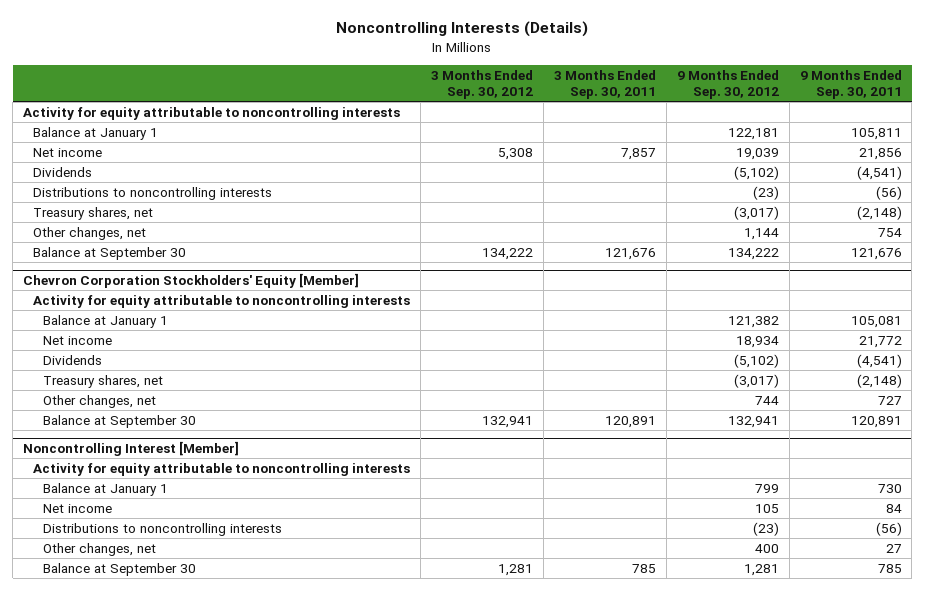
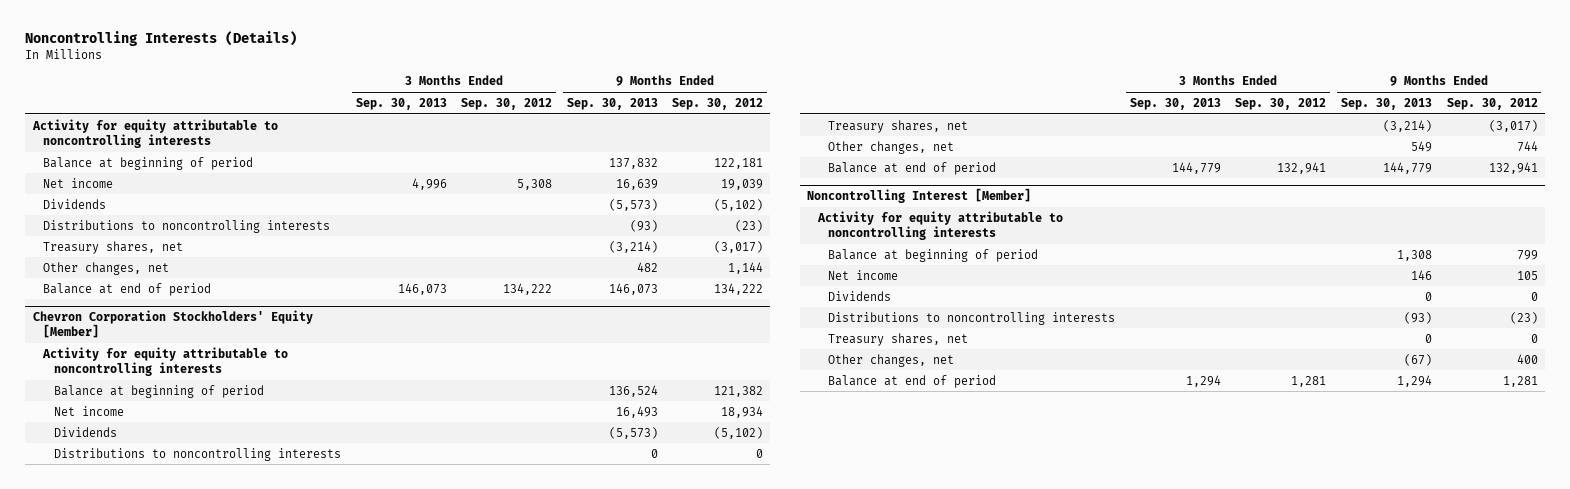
[553,69,656,100] 3 Months Ended Sep. 30, 2011 -> none
[799,69,902,100] 9 Months Ended Sep. 30, 2011 -> none
none -> [355,97,447,110] Sep. 30, 2013
none -> [566,97,658,110] Sep. 30, 2013
[33,126,159,140] Balance at January 1 -> [43,156,254,170] Balance at beginning of period
[33,246,187,260] Balance at September 30 -> [43,282,212,296] Balance at end of period
[43,314,169,328] Balance at January 1 -> [53,384,264,398] Balance at beginning of period
none -> [53,447,341,461] Distributions to noncontrolling interests
[43,414,197,428] Balance at September 30 -> [828,161,997,175] Balance at end of period
[43,482,169,496] Balance at January 1 -> [828,248,1039,262] Balance at beginning of period
none -> [828,290,892,301] Dividends
none -> [828,332,969,346] Treasury shares, net
[43,562,197,576] Balance at September 30 -> [828,374,997,388] Balance at end of period

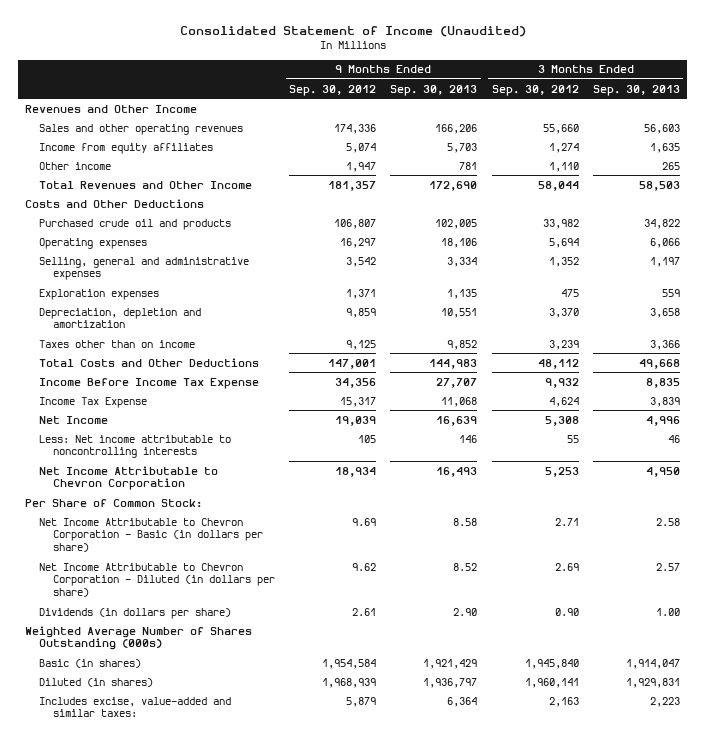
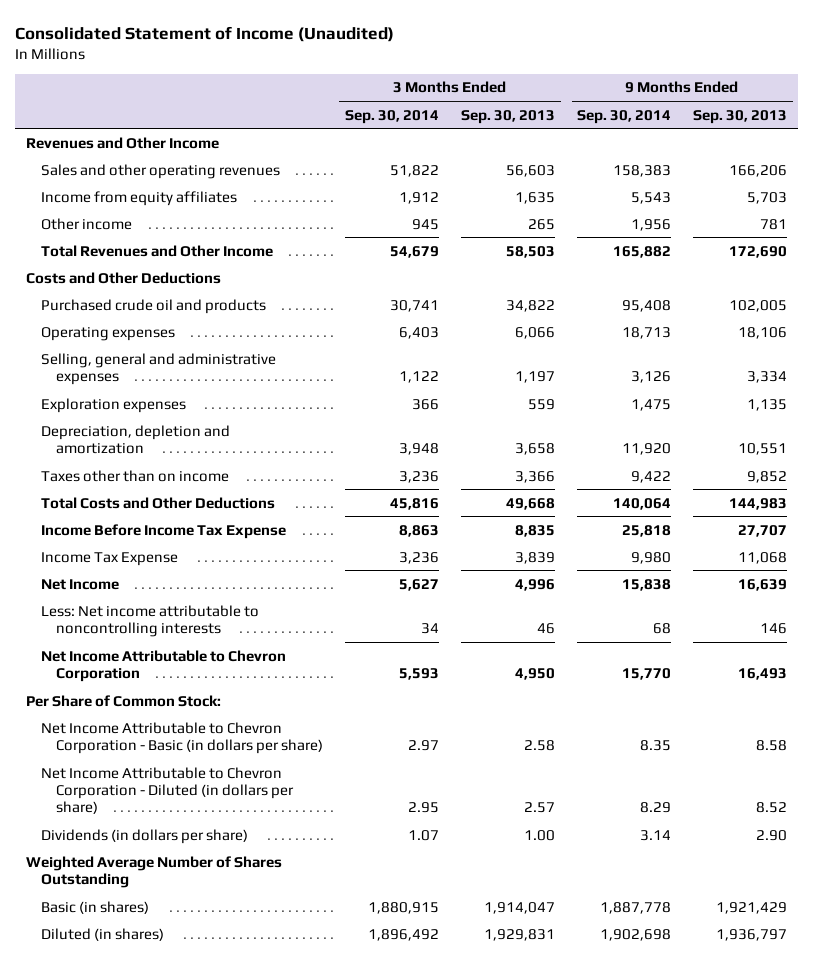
[289,84,377,96] Sep. 30, 2012 -> none
[491,84,579,96] Sep. 30, 2012 -> none
none -> [344,109,439,124] Sep. 30, 2014
none -> [577,109,672,124] Sep. 30, 2014
[25,625,253,651] Weighted Average Number of Shares Outstanding (000s) -> [26,855,283,888] Weighted Average Number of Shares Outstanding
[39,696,232,718] Includes excise, value-added and similar taxes: -> none

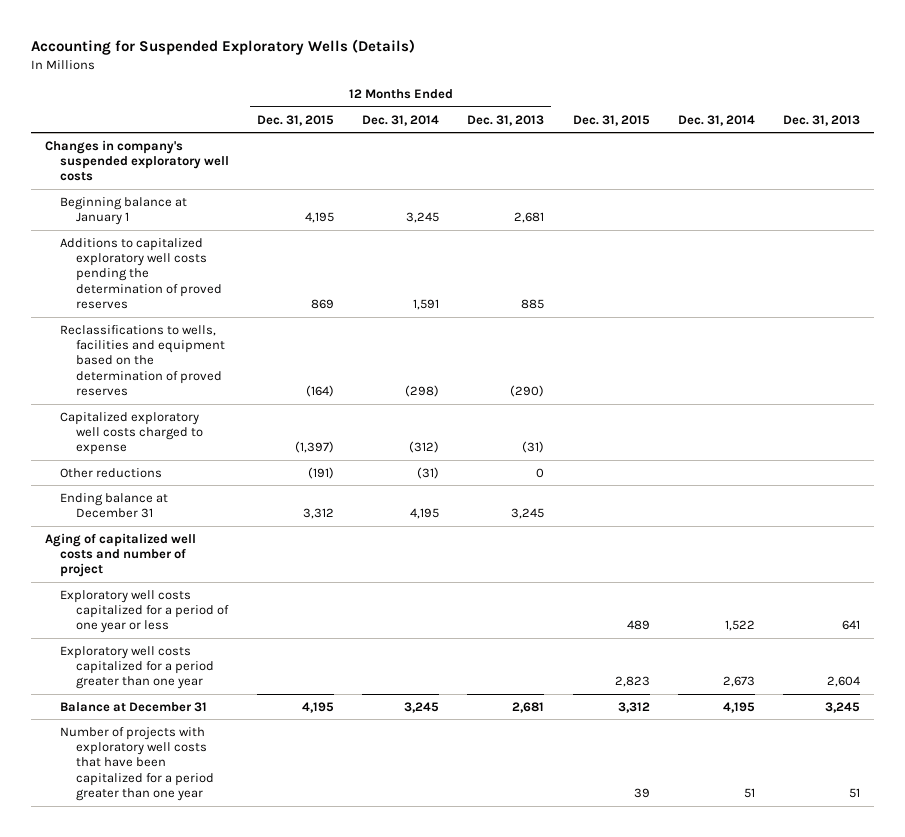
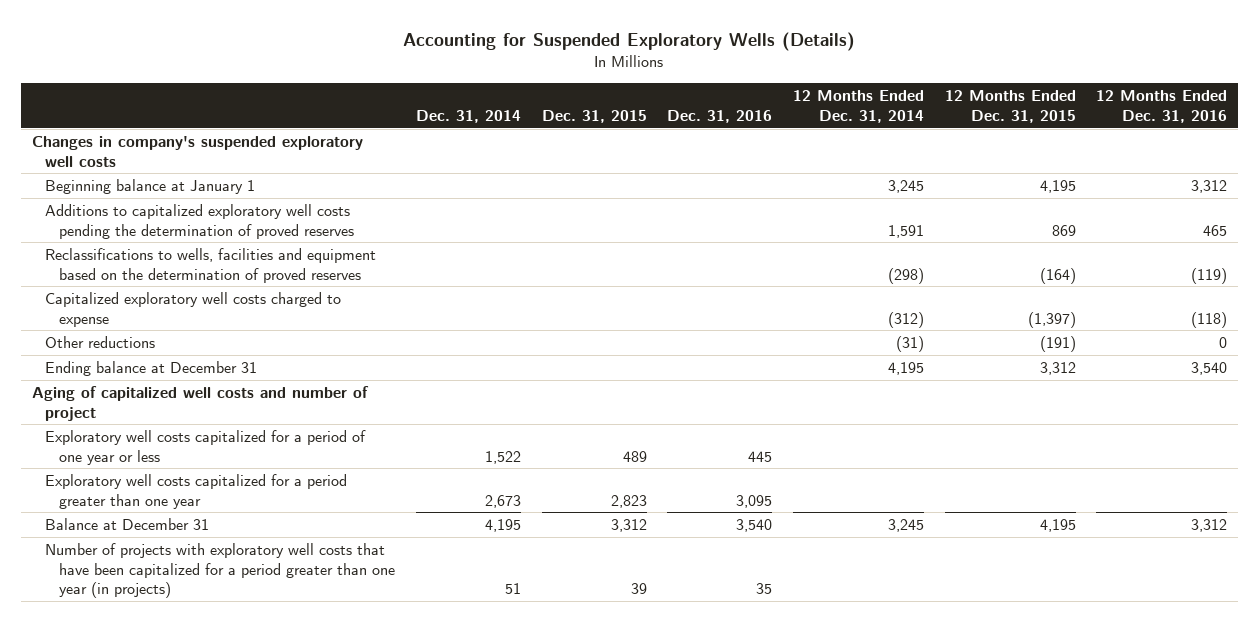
[467,114,545,126] Dec. 31, 2013 -> none
[782,114,860,126] Dec. 31, 2013 -> none
none -> [667,109,773,123] Dec. 31, 2016
none -> [1096,90,1228,123] 12 Months Ended Dec. 31, 2016
[60,726,214,802] Number of projects with exploratory well costs that have been capitalized for a period greater than one year -> [45,543,396,599] Number of projects with exploratory well costs that have been capitalized for a period greater than one year (in projects)

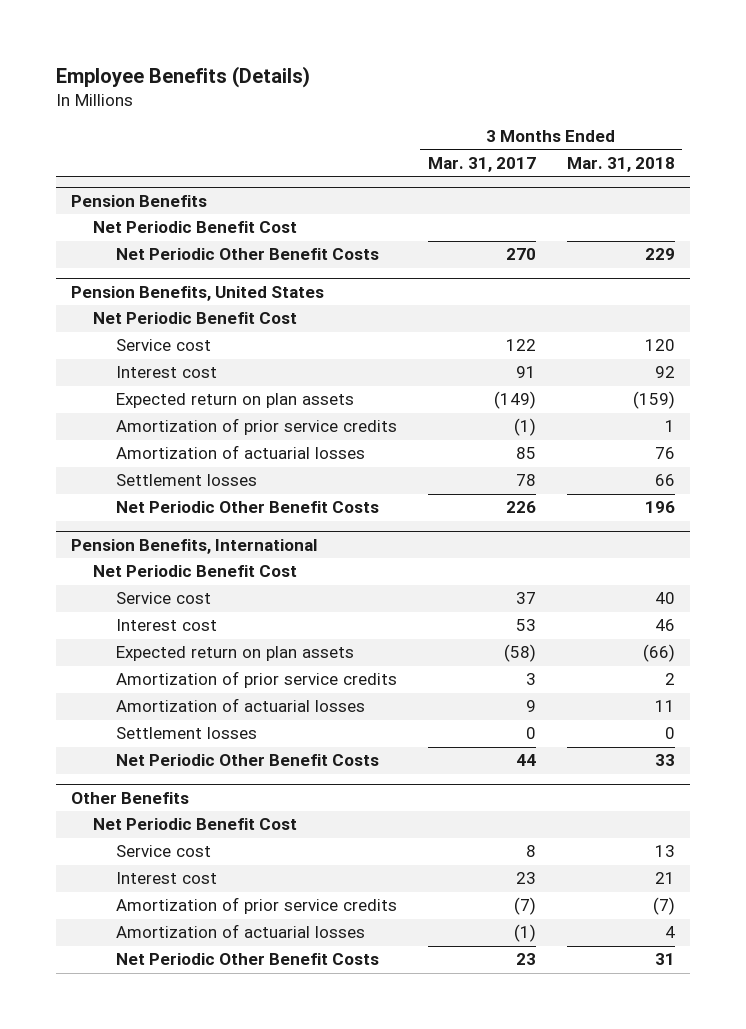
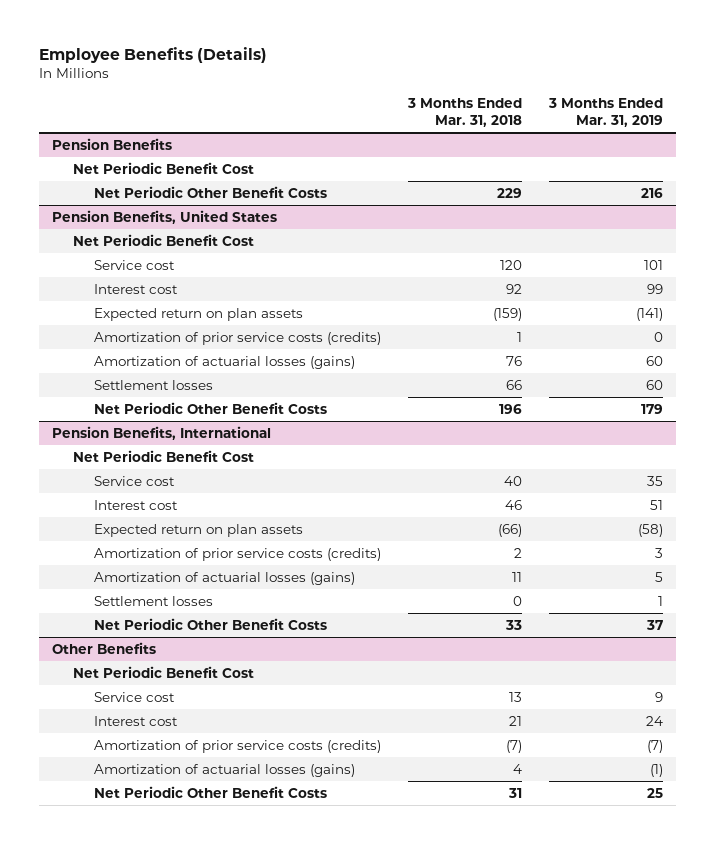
[427,157,536,173] Mar. 31, 2017 -> none
none -> [547,98,663,128] 3 Months Ended Mar. 31, 2019
[115,418,397,436] Amortization of prior service credits -> [93,331,381,345] Amortization of prior service costs (credits)
[115,445,365,460] Amortization of actuarial losses -> [93,355,355,369] Amortization of actuarial losses (gains)
[115,671,397,689] Amortization of prior service credits -> [93,547,381,561] Amortization of prior service costs (credits)
[115,698,365,713] Amortization of actuarial losses -> [93,571,355,585] Amortization of actuarial losses (gains)
[115,897,397,915] Amortization of prior service credits -> [93,739,381,753] Amortization of prior service costs (credits)
[115,924,365,939] Amortization of actuarial losses -> [93,763,355,777] Amortization of actuarial losses (gains)

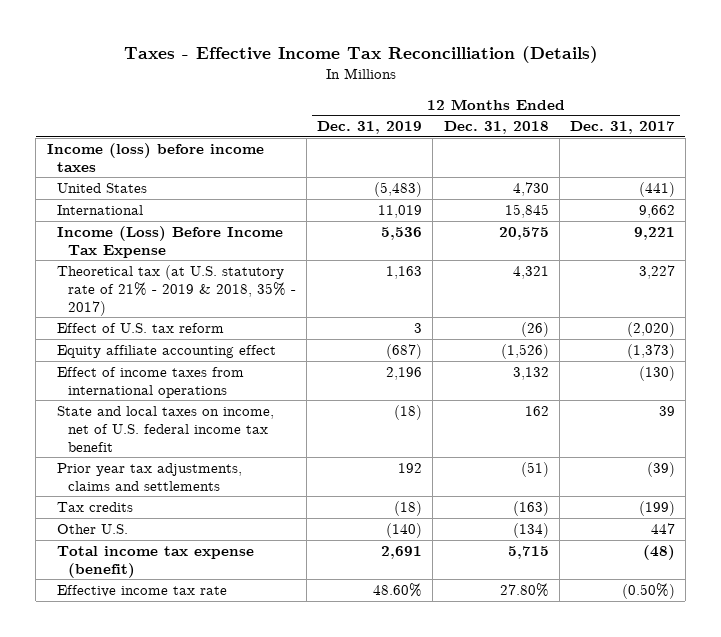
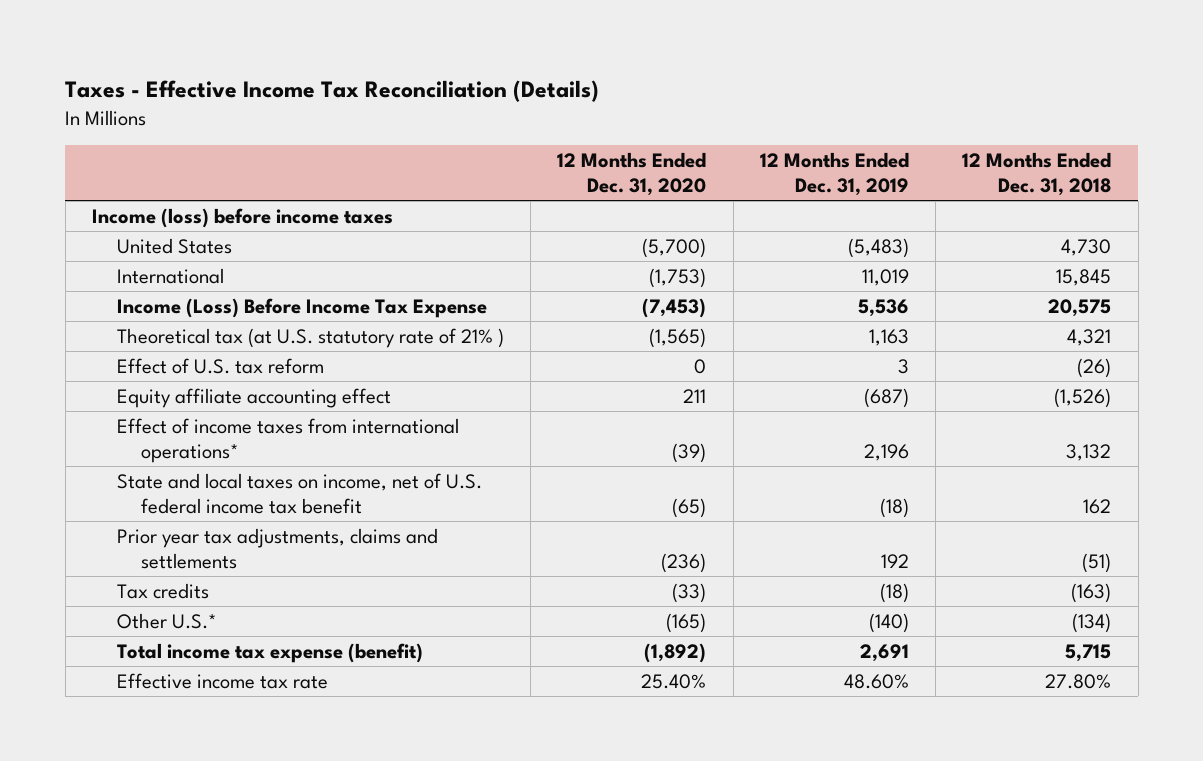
[123,45,598,63] Taxes - Effective Income Tax Reconcilliation (Details) -> [65,80,600,103] Taxes - Effective Income Tax Reconciliation (Details)
[569,121,675,135] Dec. 31, 2017 -> none
none -> [557,151,707,196] 12 Months Ended Dec. 31, 2020
[57,264,297,316] Theoretical tax (at U.S. statutory rate of 21% - 2019 & 2018, 35% - 2017) -> [116,327,504,348] Theoretical tax (at U.S. statutory rate of 21% )
[57,366,245,398] Effect of income taxes from international operations -> [116,417,459,463] Effect of income taxes from international operations*
[57,523,129,534] Other U.S. -> [116,612,217,629] Other U.S.*

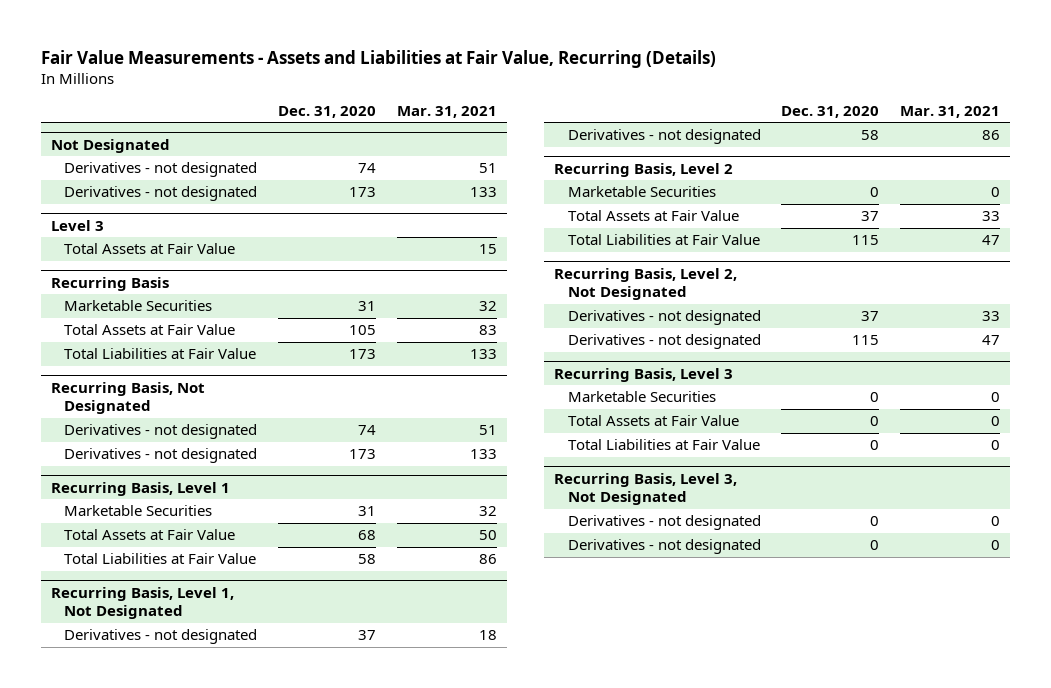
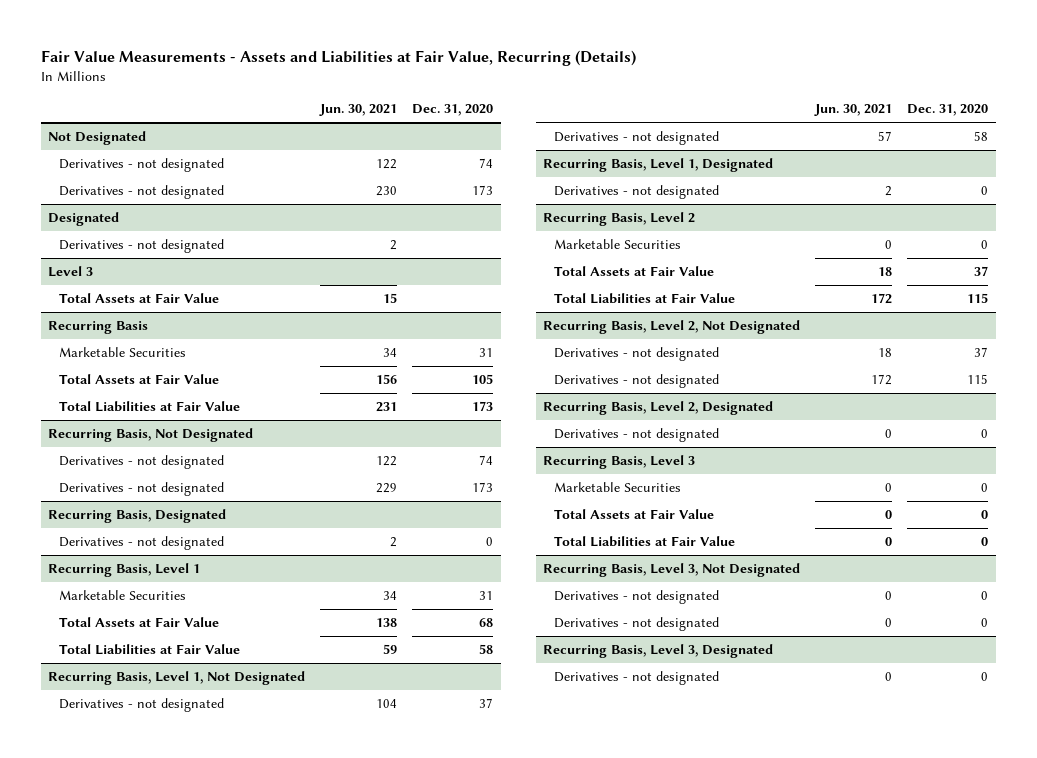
[396,105,497,118] Mar. 31, 2021 -> none
none -> [319,104,398,117] Jun. 30, 2021
none -> [48,212,120,227] Designated
none -> [58,239,224,254] Derivatives - not designated
none -> [48,509,227,524] Recurring Basis, Designated
none -> [58,536,224,551] Derivatives - not designated
none -> [543,158,774,173] Recurring Basis, Level 1, Designated
none -> [553,185,719,200] Derivatives - not designated
none -> [543,401,774,416] Recurring Basis, Level 2, Designated
none -> [553,428,719,443] Derivatives - not designated
none -> [543,644,774,659] Recurring Basis, Level 3, Designated
none -> [553,671,719,686] Derivatives - not designated

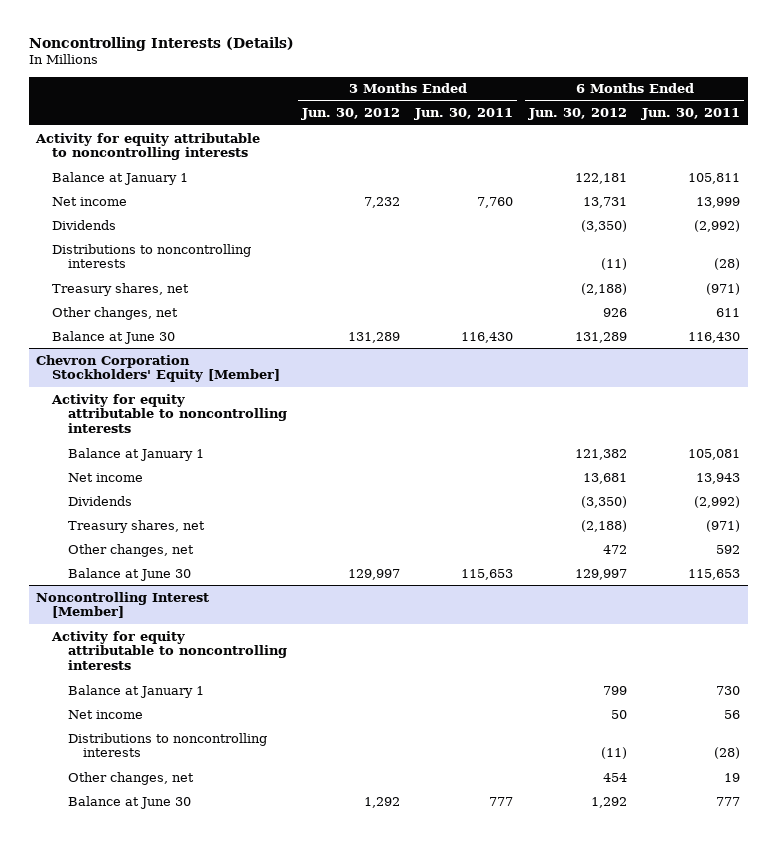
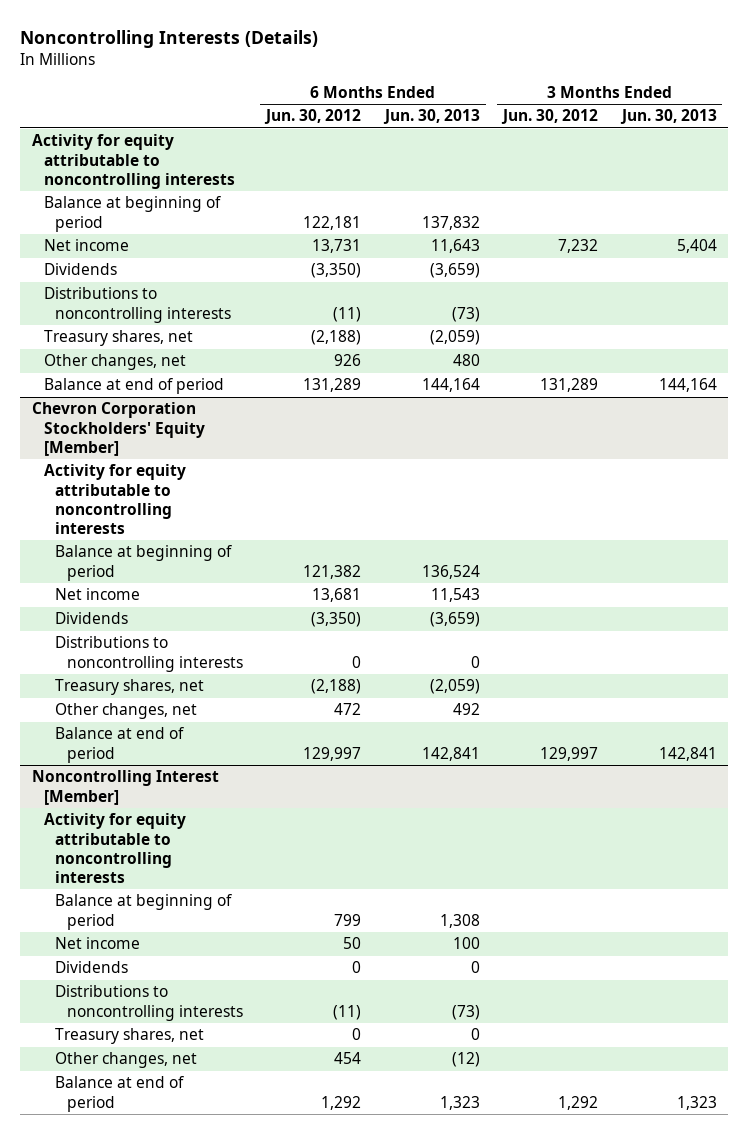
[414,108,514,121] Jun. 30, 2011 -> none
[641,108,741,121] Jun. 30, 2011 -> none
none -> [382,109,480,125] Jun. 30, 2013
none -> [619,109,717,125] Jun. 30, 2013
[52,171,189,185] Balance at January 1 -> [43,196,221,232] Balance at beginning of period
[52,330,176,344] Balance at June 30 -> [43,378,224,395] Balance at end of period
[67,447,204,461] Balance at January 1 -> [55,545,233,581] Balance at beginning of period
none -> [55,636,243,672] Distributions to noncontrolling interests
[67,567,191,581] Balance at June 30 -> [55,727,185,763] Balance at end of period
[67,684,204,698] Balance at January 1 -> [55,894,233,930] Balance at beginning of period
none -> [55,961,129,974] Dividends
none -> [55,1028,205,1045] Treasury shares, net
[67,795,191,809] Balance at June 30 -> [55,1076,185,1112] Balance at end of period

